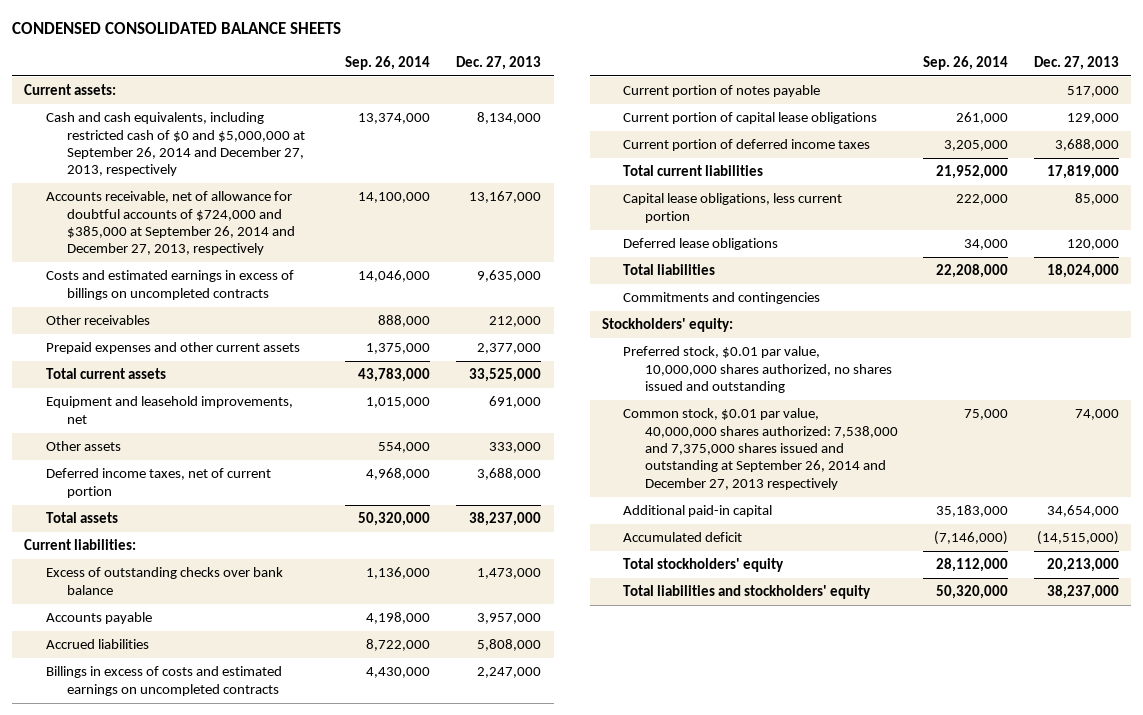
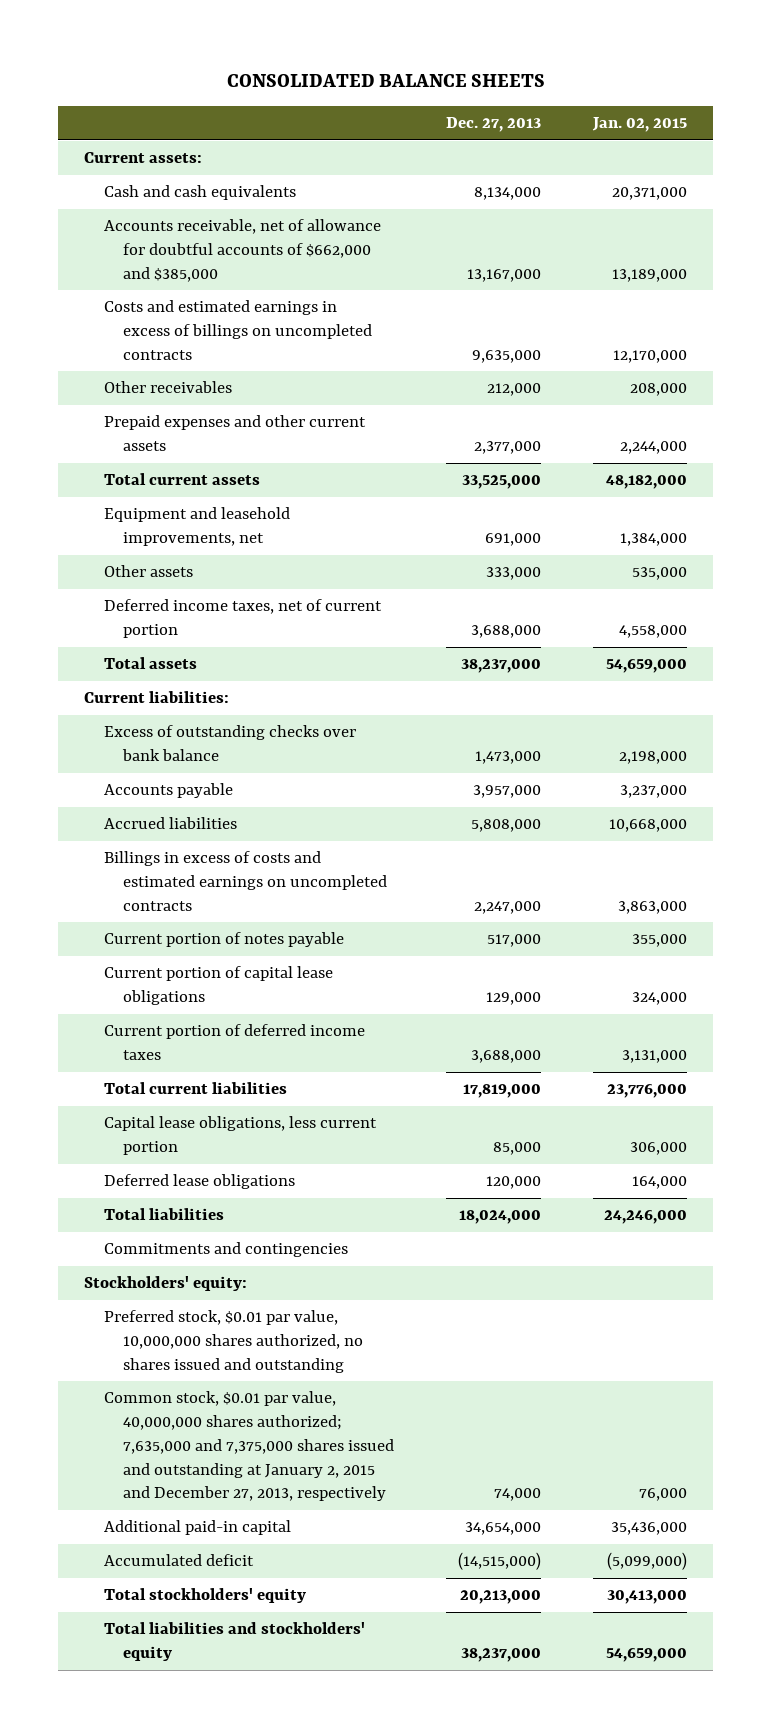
[11,22,341,35] CONDENSED CONSOLIDATED BALANCE SHEETS -> [226,74,545,88] CONSOLIDATED BALANCE SHEETS
[345,55,431,70] Sep. 26, 2014 -> none
none -> [591,117,687,133] Jan. 02, 2015
[45,112,305,177] Cash and cash equivalents, including restricted cash of $0 and $5,000,000 at September 26, 2014 and December 27, 2013, respectively -> [103,185,296,201] Cash and cash equivalents
[45,191,295,256] Accounts receivable, net of allowance for doubtful accounts of $724,000 and $385,000 at September 26, 2014 and December 27, 2013, respectively -> [103,219,381,282] Accounts receivable, net of allowance for doubtful accounts of $662,000 and $385,000
[623,408,898,490] Common stock, $0.01 par value, 40,000,000 shares authorized: 7,538,000 and 7,375,000 shares issued and outstanding at September 26, 2014 and December 27, 2013 respectively -> [103,1391,394,1502] Common stock, $0.01 par value, 40,000,000 shares authorized; 7,635,000 and 7,375,000 shares issued and outstanding at January 2, 2015 and December 27, 2013, respectively

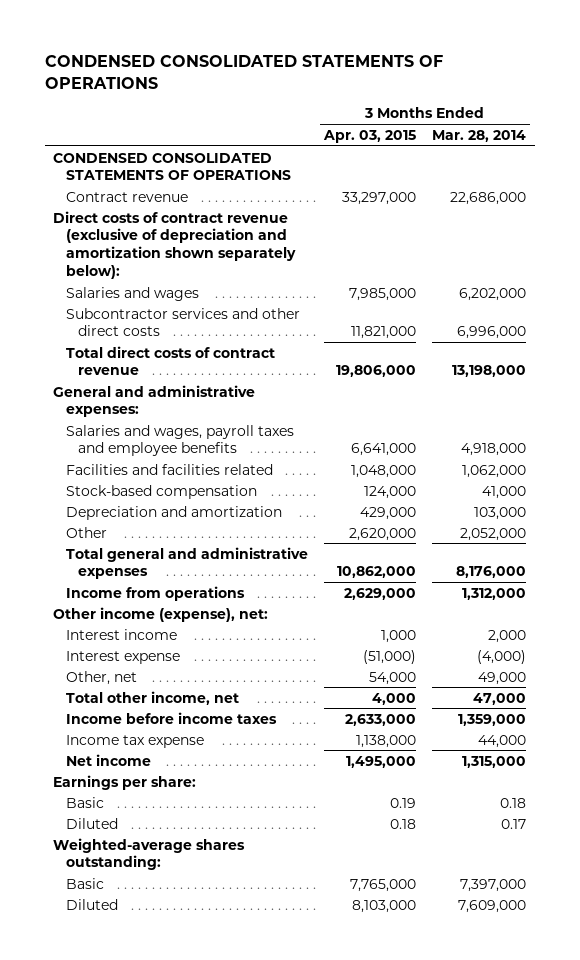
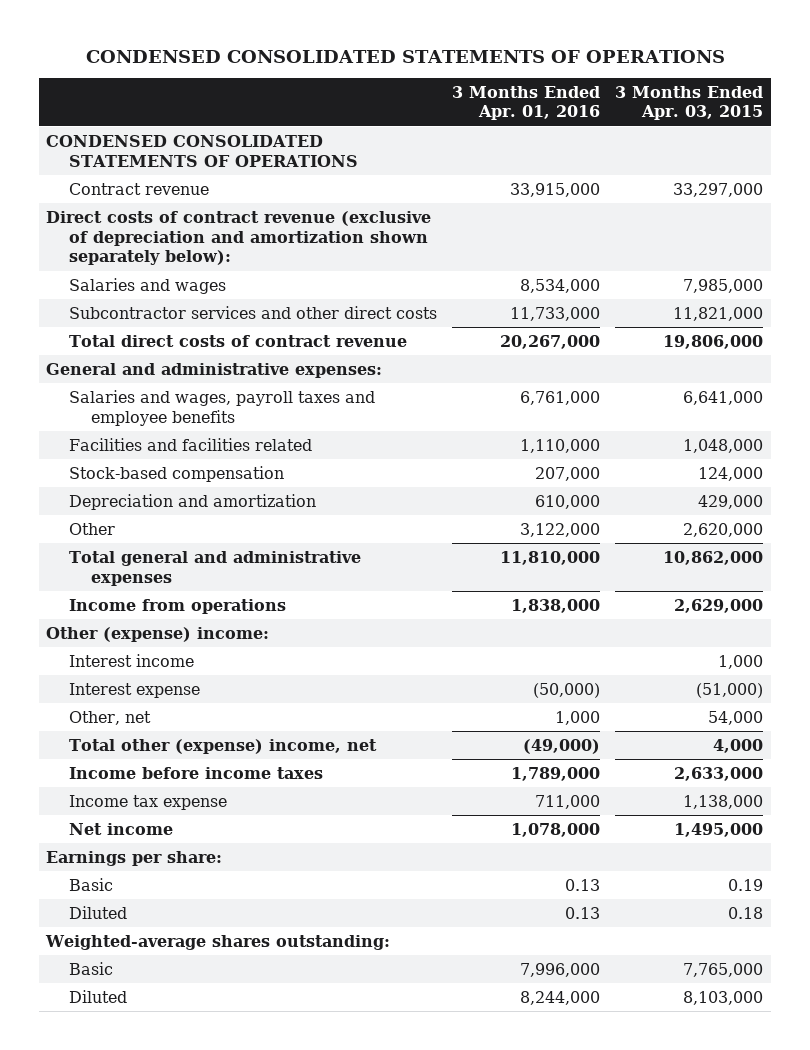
[432,129,527,142] Mar. 28, 2014 -> none
none -> [451,85,600,121] 3 Months Ended Apr. 01, 2016
[53,606,269,622] Other income (expense), net: -> [46,626,270,642] Other (expense) income:
[65,690,239,705] Total other income, net -> [68,738,377,754] Total other (expense) income, net

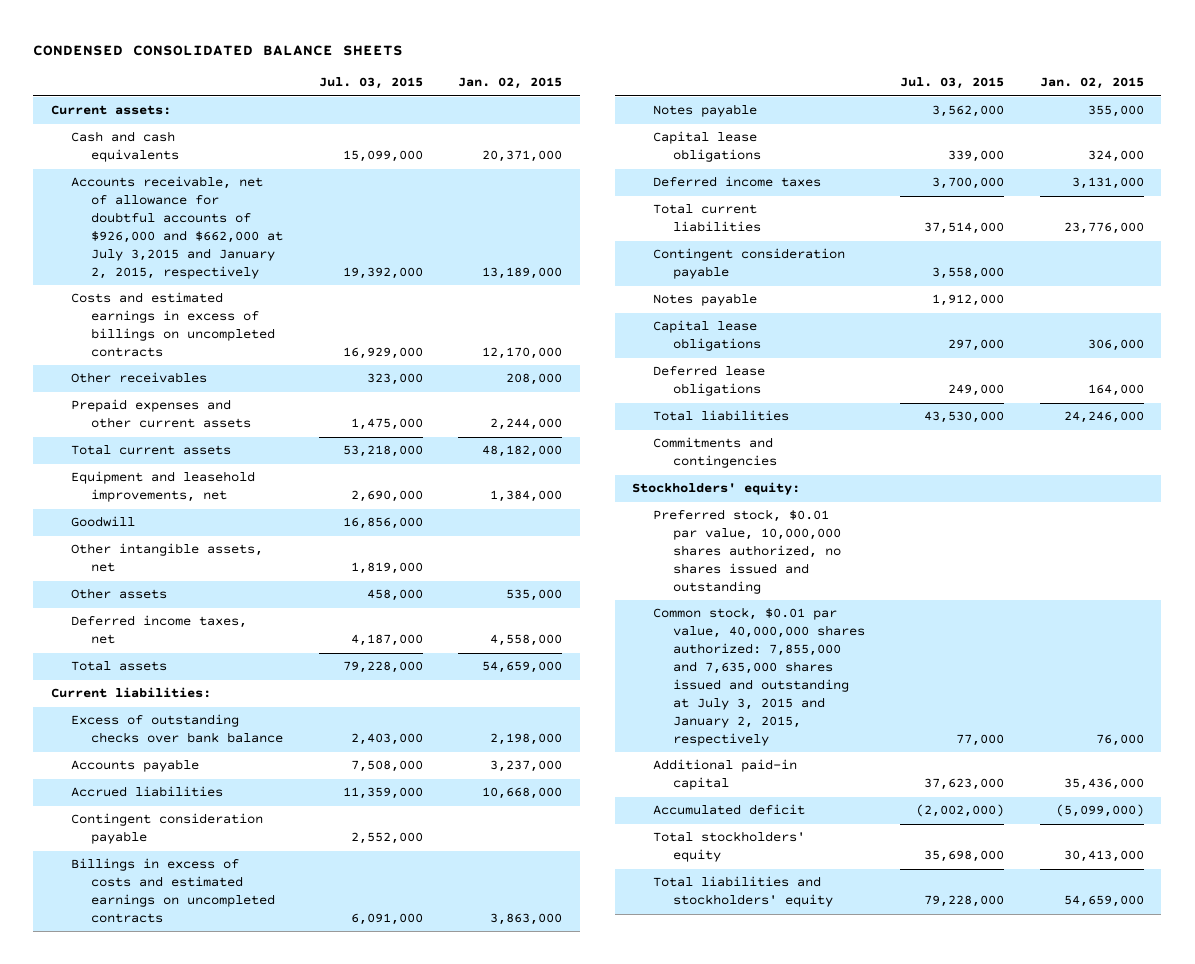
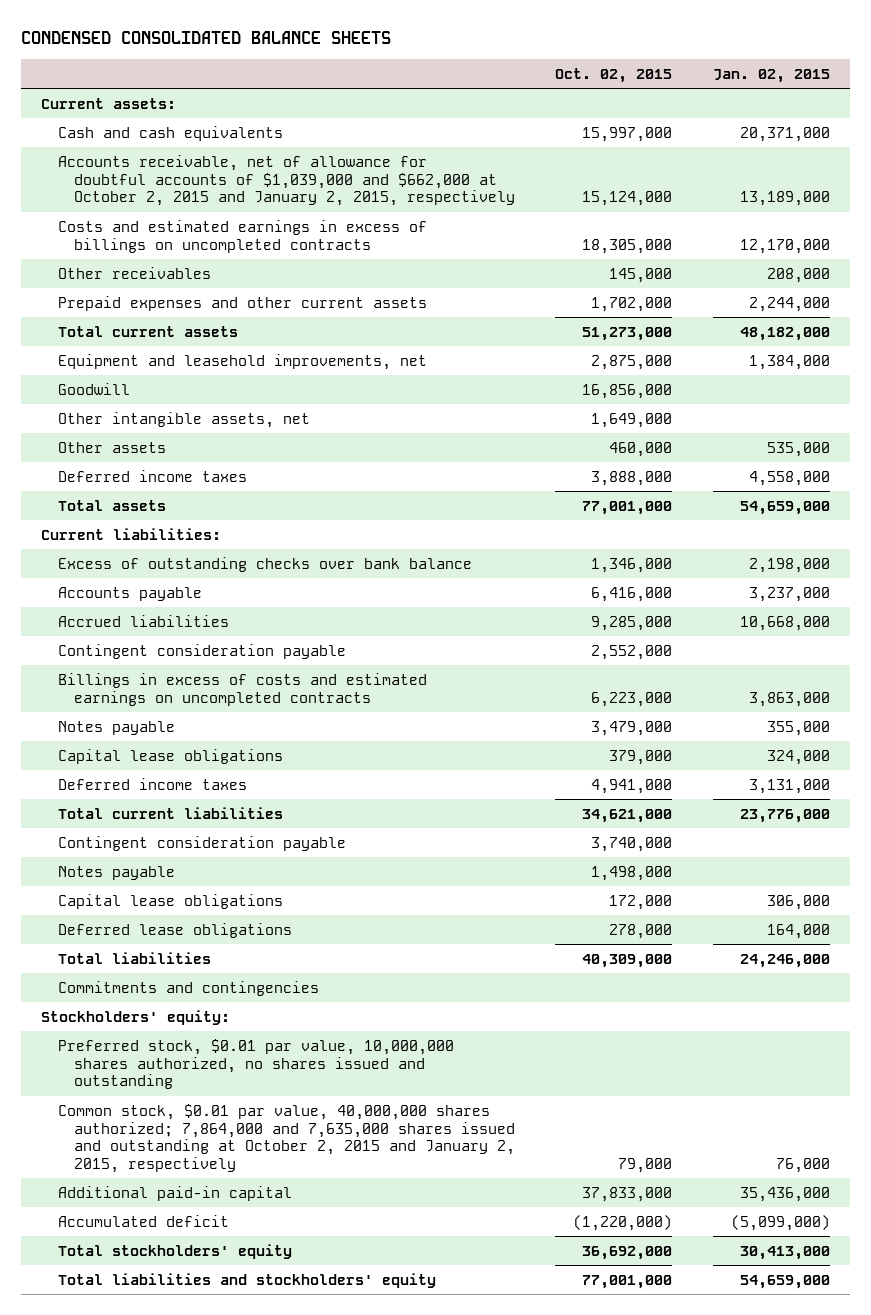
[318,77,423,90] Jul. 03, 2015 -> none
none -> [555,67,673,83] Oct. 02, 2015
[71,176,284,280] Accounts receivable, net of allowance for doubtful accounts of $926,000 and $662,000 at July 3,2015 and January 2, 2015, respectively -> [57,154,516,207] Accounts receivable, net of allowance for doubtful accounts of $1,039,000 and $662,000 at October 2, 2015 and January 2, 2015, respectively
[71,615,248,645] Deferred income taxes, net -> [57,469,247,482] Deferred income taxes
[652,607,865,746] Common stock, $0.01 par value, 40,000,000 shares authorized: 7,855,000 and 7,635,000 shares issued and outstanding at July 3, 2015 and January 2, 2015, respectively -> [57,1103,516,1173] Common stock, $0.01 par value, 40,000,000 shares authorized; 7,864,000 and 7,635,000 shares issued and outstanding at October 2, 2015 and January 2, 2015, respectively

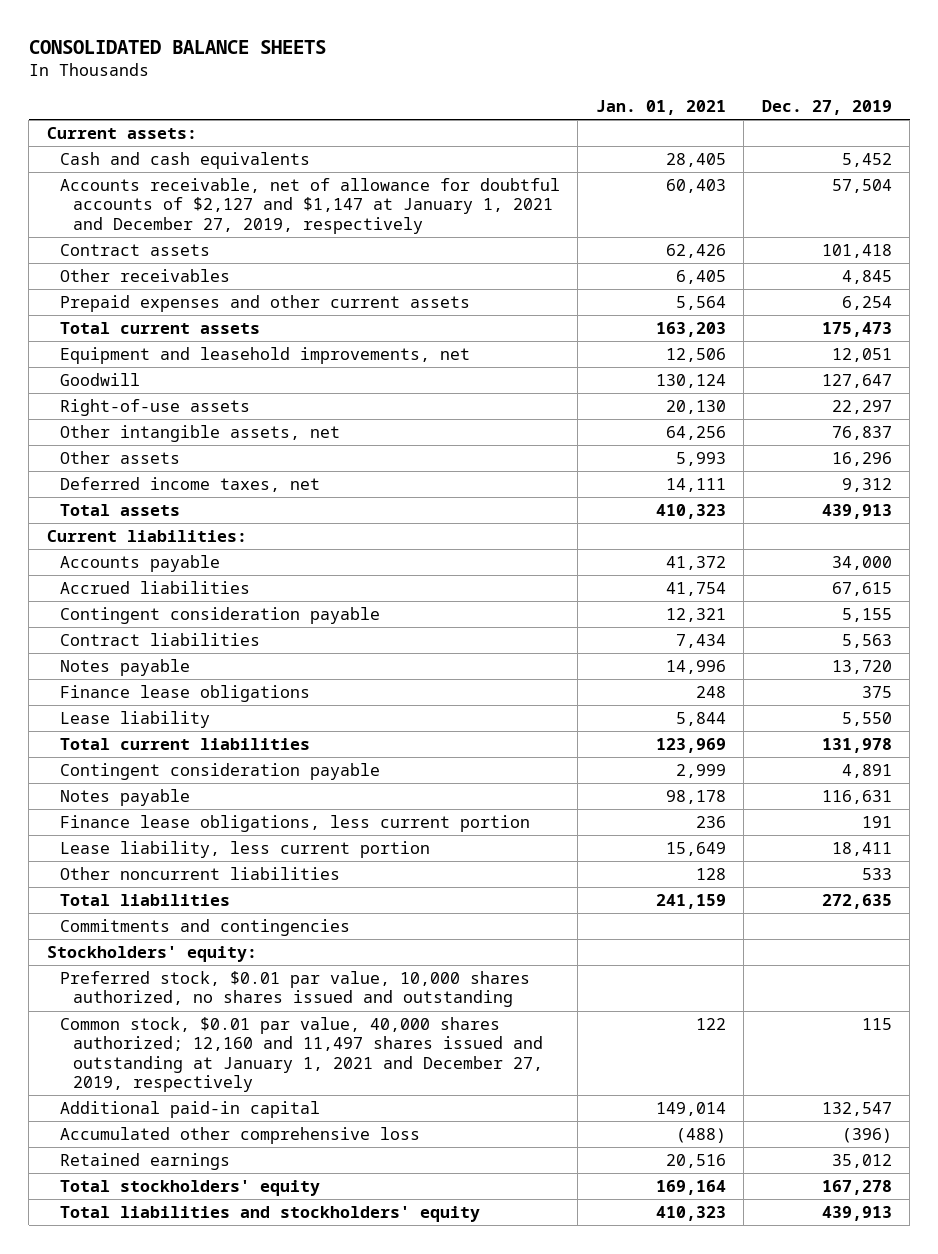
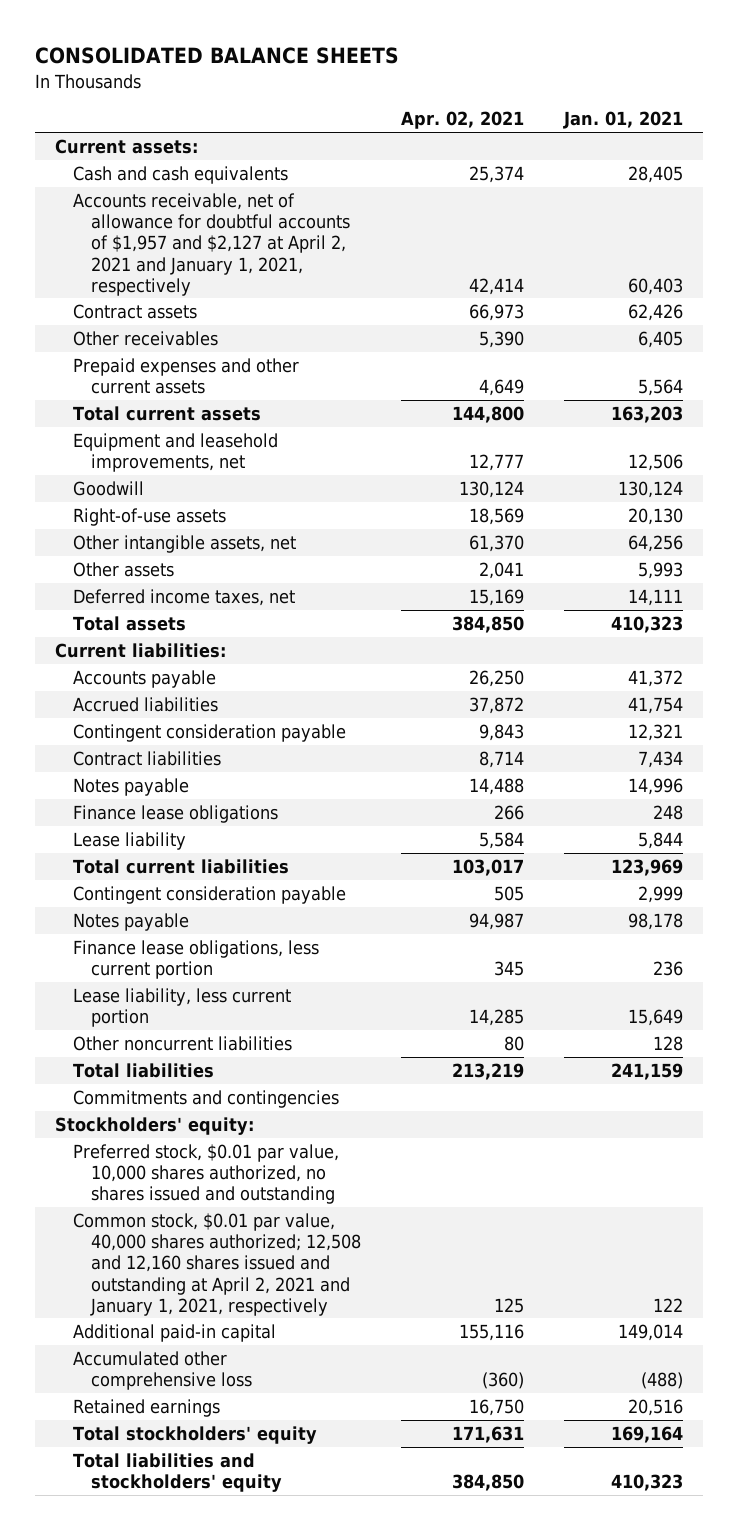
[761,99,892,115] Dec. 27, 2019 -> none
none -> [401,111,525,130] Apr. 02, 2021
[59,178,560,234] Accounts receivable, net of allowance for doubtful accounts of $2,127 and $1,147 at January 1, 2021 and December 27, 2019, respectively -> [73,192,351,296] Accounts receivable, net of allowance for doubtful accounts of $1,957 and $2,127 at April 2, 2021 and January 1, 2021, respectively
[59,1017,543,1092] Common stock, $0.01 par value, 40,000 shares authorized; 12,160 and 11,497 shares issued and outstanding at January 1, 2021 and December 27, 2019, respectively -> [73,1212,362,1316] Common stock, $0.01 par value, 40,000 shares authorized; 12,508 and 12,160 shares issued and outstanding at April 2, 2021 and January 1, 2021, respectively

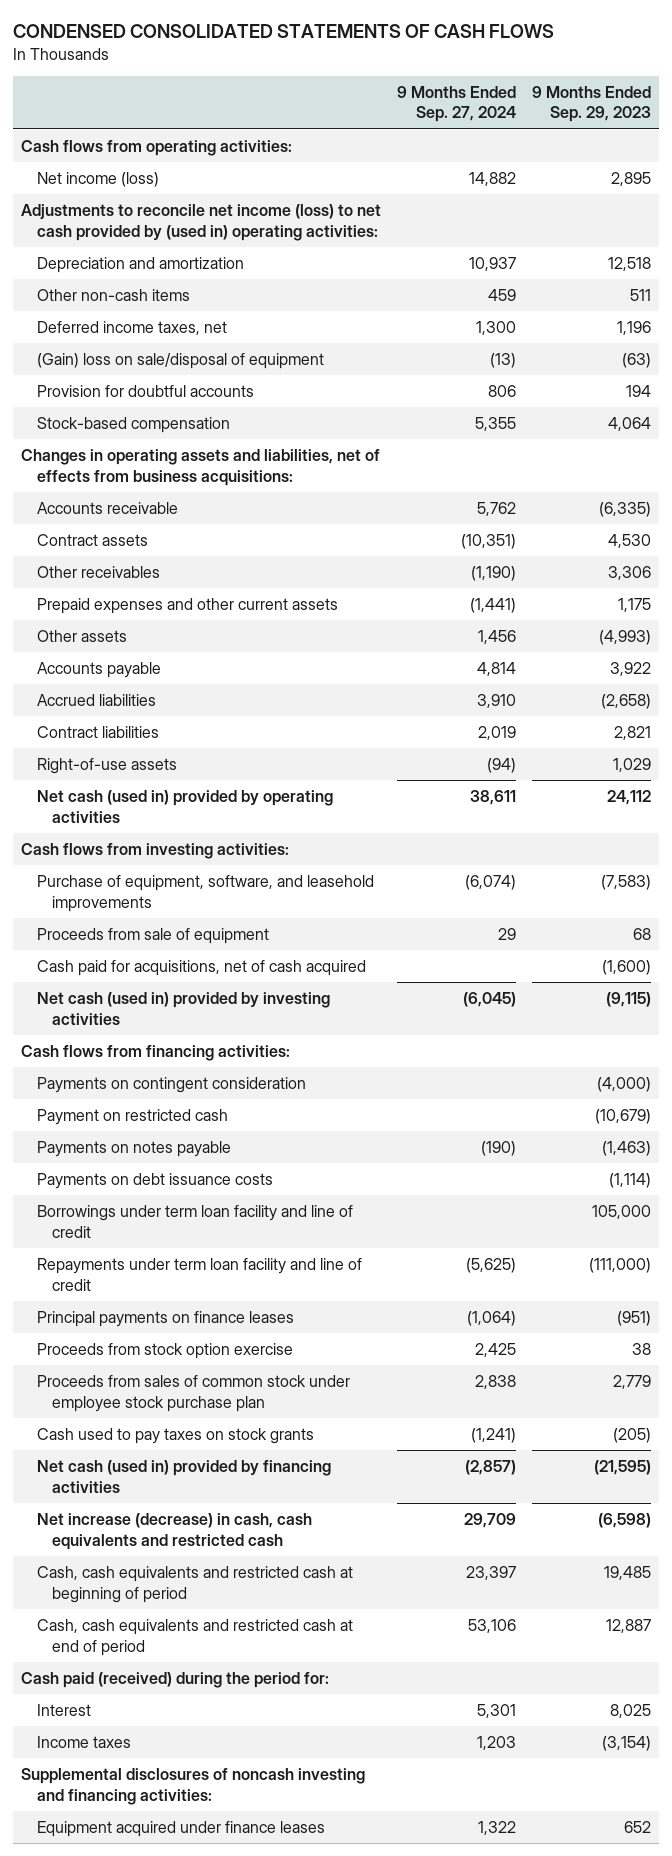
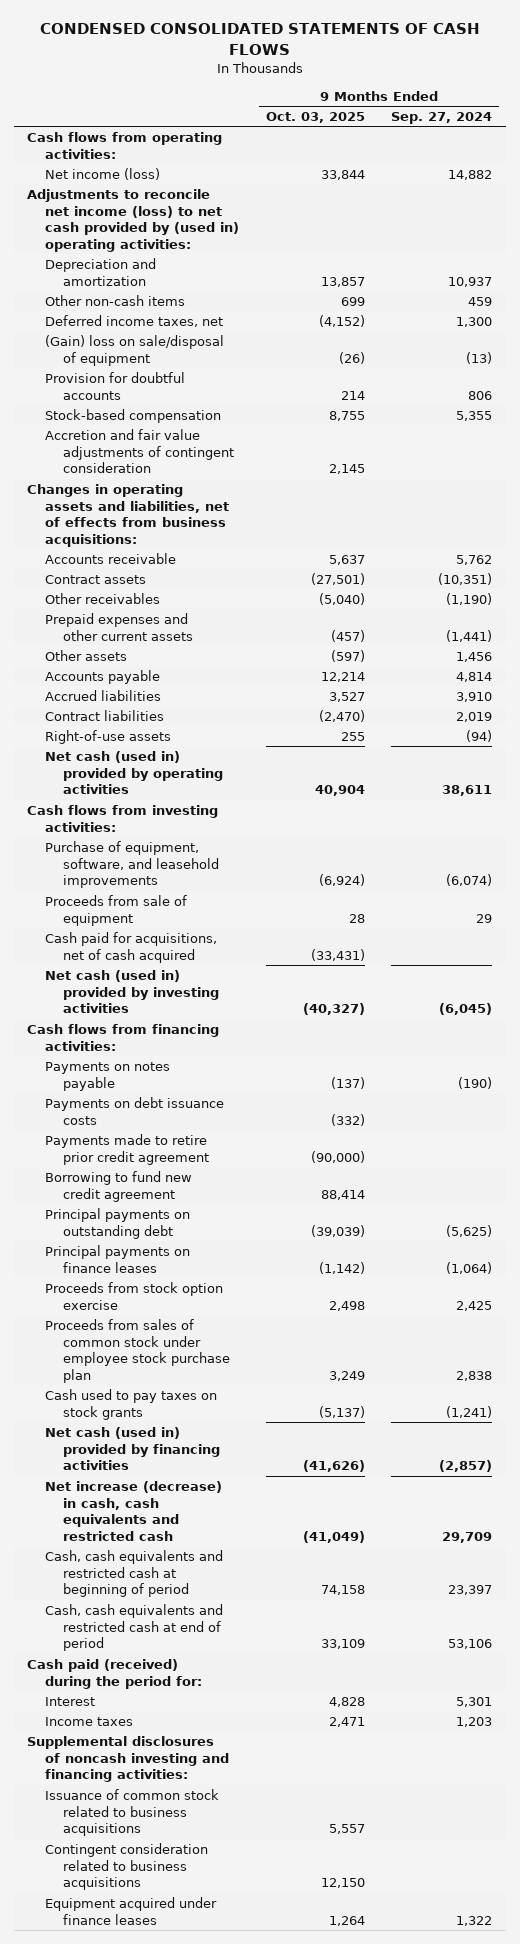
[532,85,652,123] 9 Months Ended Sep. 29, 2023 -> none
none -> [265,112,365,124] Oct. 03, 2025
none -> [45,428,235,474] Accretion and fair value adjustments of contingent consideration
[36,1076,306,1093] Payments on contingent consideration -> none
[36,1108,228,1125] Payment on restricted cash -> none
none -> [45,1133,210,1165] Payments made to retire prior credit agreement
[36,1204,353,1238] Borrowings under term loan facility and line of credit -> [45,1170,193,1202] Borrowing to fund new credit agreement
[36,1257,362,1291] Repayments under term loan facility and line of credit -> [45,1207,191,1239] Principal payments on outstanding debt
none -> [45,1788,220,1837] Issuance of common stock related to business acquisitions
none -> [45,1842,209,1891] Contingent consideration related to business acquisitions

